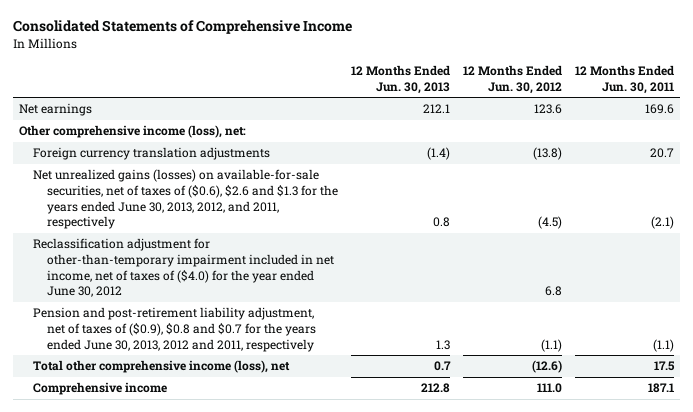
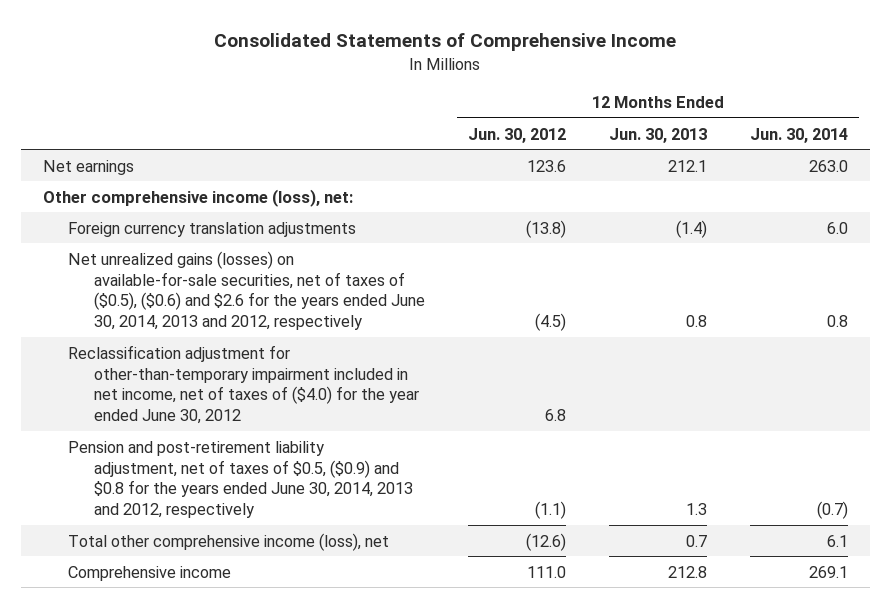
[574,65,674,94] 12 Months Ended Jun. 30, 2011 -> none
none -> [750,127,849,143] Jun. 30, 2014
[32,169,338,230] Net unrealized gains (losses) on available-for-sale securities, net of taxes of ($0.6), $2.6 and $1.3 for the years ended June 30, 2013, 2012, and 2011, respectively -> [68,250,425,331] Net unrealized gains (losses) on available-for-sale securities, net of taxes of ($0.5), ($0.6) and $2.6 for the years ended June 30, 2014, 2013 and 2012, respectively
[32,307,316,352] Pension and post-retirement liability adjustment, net of taxes of ($0.9), $0.8 and $0.7 for the years ended June 30, 2013, 2012 and 2011, respectively -> [68,440,413,519] Pension and post-retirement liability adjustment, net of taxes of $0.5, ($0.9) and $0.8 for the years ended June 30, 2014, 2013 and 2012, respectively

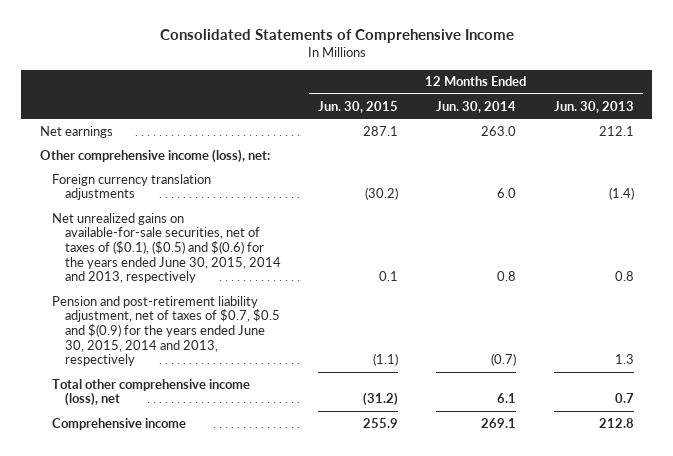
[467,127,566,143] Jun. 30, 2012 -> none
none -> [318,100,399,113] Jun. 30, 2015
[68,344,419,425] Reclassification adjustment for other-than-temporary impairment included in net income, net of taxes of ($4.0) for the year ended June 30, 2012 -> none
[68,250,425,331] Net unrealized gains (losses) on available-for-sale securities, net of taxes of ($0.5), ($0.6) and $2.6 for the years ended June 30, 2014, 2013 and 2012, respectively -> [52,212,281,284] Net unrealized gains on available-for-sale securities, net of taxes of ($0.1), ($0.5) and $(0.6) for the years ended June 30, 2015, 2014 and 2013, respectively
[68,440,413,519] Pension and post-retirement liability adjustment, net of taxes of $0.5, ($0.9) and $0.8 for the years ended June 30, 2014, 2013 and 2012, respectively -> [52,295,280,367] Pension and post-retirement liability adjustment, net of taxes of $0.7, $0.5 and $(0.9) for the years ended June 30, 2015, 2014 and 2013, respectively

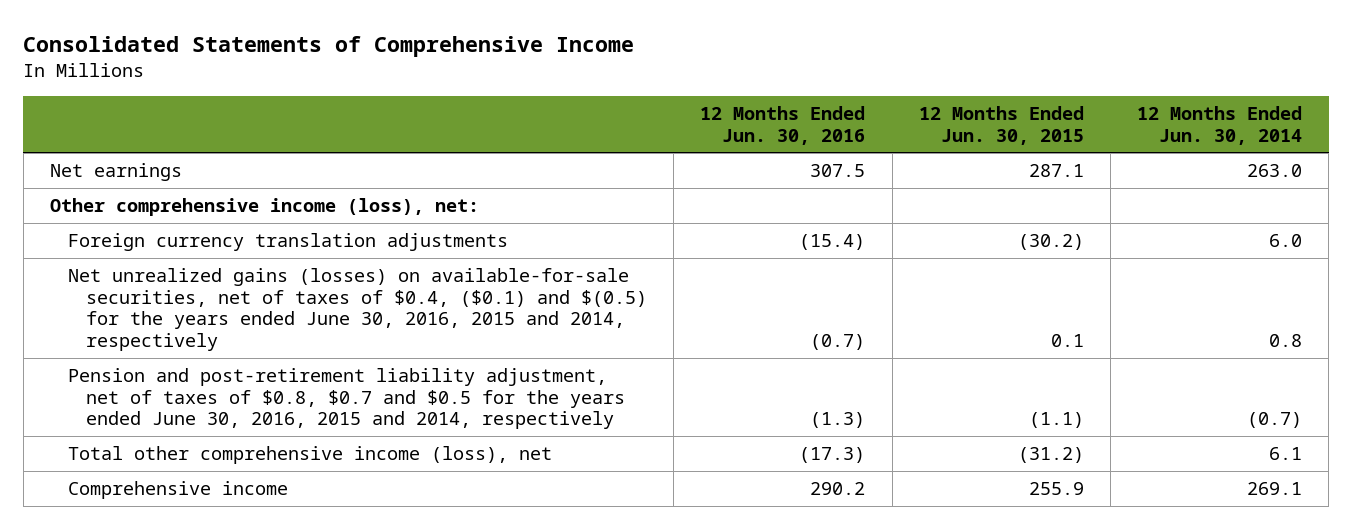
[553,100,634,113] Jun. 30, 2013 -> none
none -> [700,105,866,145] 12 Months Ended Jun. 30, 2016
[52,212,281,284] Net unrealized gains on available-for-sale securities, net of taxes of ($0.1), ($0.5) and $(0.6) for the years ended June 30, 2015, 2014 and 2013, respectively -> [67,268,647,352] Net unrealized gains (losses) on available-for-sale securities, net of taxes of $0.4, ($0.1) and $(0.5) for the years ended June 30, 2016, 2015 and 2014, respectively
[52,295,280,367] Pension and post-retirement liability adjustment, net of taxes of $0.7, $0.5 and $(0.9) for the years ended June 30, 2015, 2014 and 2013, respectively -> [67,368,625,430] Pension and post-retirement liability adjustment, net of taxes of $0.8, $0.7 and $0.5 for the years ended June 30, 2016, 2015 and 2014, respectively

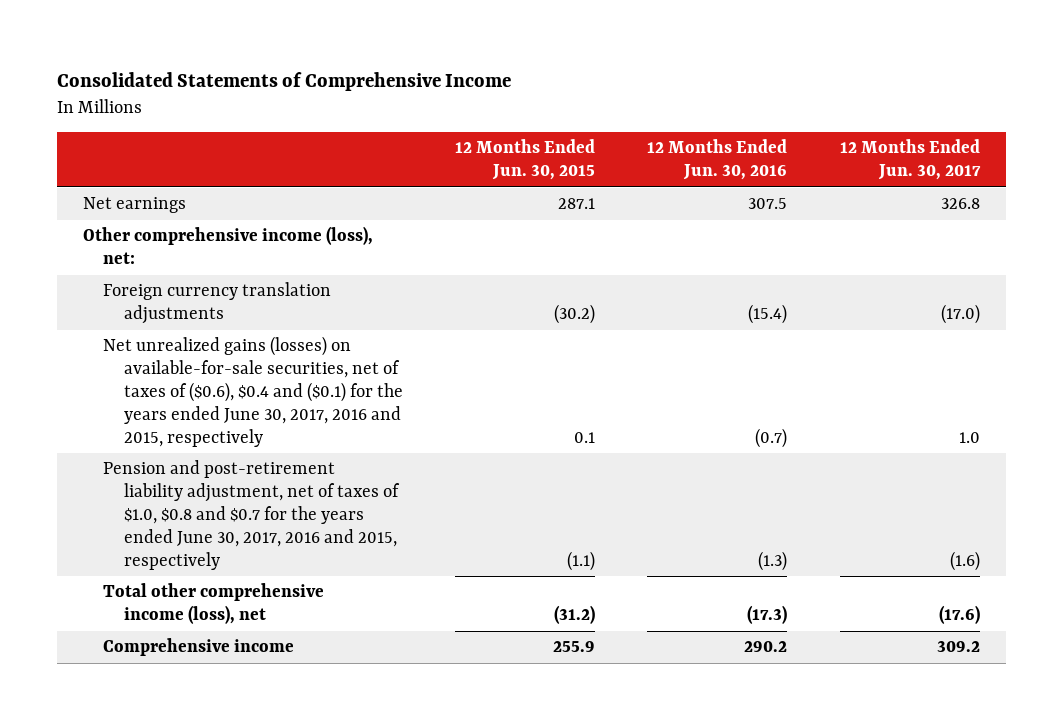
[1137,105,1303,145] 12 Months Ended Jun. 30, 2014 -> none
none -> [839,139,981,181] 12 Months Ended Jun. 30, 2017
[67,268,647,352] Net unrealized gains (losses) on available-for-sale securities, net of taxes of $0.4, ($0.1) and $(0.5) for the years ended June 30, 2016, 2015 and 2014, respectively -> [103,336,404,447] Net unrealized gains (losses) on available-for-sale securities, net of taxes of ($0.6), $0.4 and ($0.1) for the years ended June 30, 2017, 2016 and 2015, respectively
[67,368,625,430] Pension and post-retirement liability adjustment, net of taxes of $0.8, $0.7 and $0.5 for the years ended June 30, 2016, 2015 and 2014, respectively -> [103,460,401,570] Pension and post-retirement liability adjustment, net of taxes of $1.0, $0.8 and $0.7 for the years ended June 30, 2017, 2016 and 2015, respectively

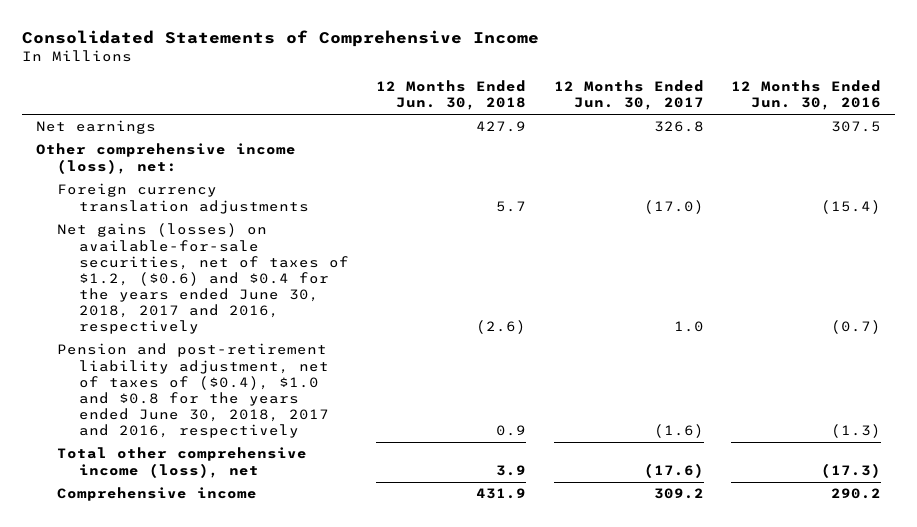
[455,139,596,181] 12 Months Ended Jun. 30, 2015 -> none
none -> [376,79,527,111] 12 Months Ended Jun. 30, 2018
[103,336,404,447] Net unrealized gains (losses) on available-for-sale securities, net of taxes of ($0.6), $0.4 and ($0.1) for the years ended June 30, 2017, 2016 and 2015, respectively -> [57,223,349,335] Net gains (losses) on available-for-sale securities, net of taxes of $1.2, ($0.6) and $0.4 for the years ended June 30, 2018, 2017 and 2016, respectively
[103,460,401,570] Pension and post-retirement liability adjustment, net of taxes of $1.0, $0.8 and $0.7 for the years ended June 30, 2017, 2016 and 2015, respectively -> [57,343,329,439] Pension and post-retirement liability adjustment, net of taxes of ($0.4), $1.0 and $0.8 for the years ended June 30, 2018, 2017 and 2016, respectively

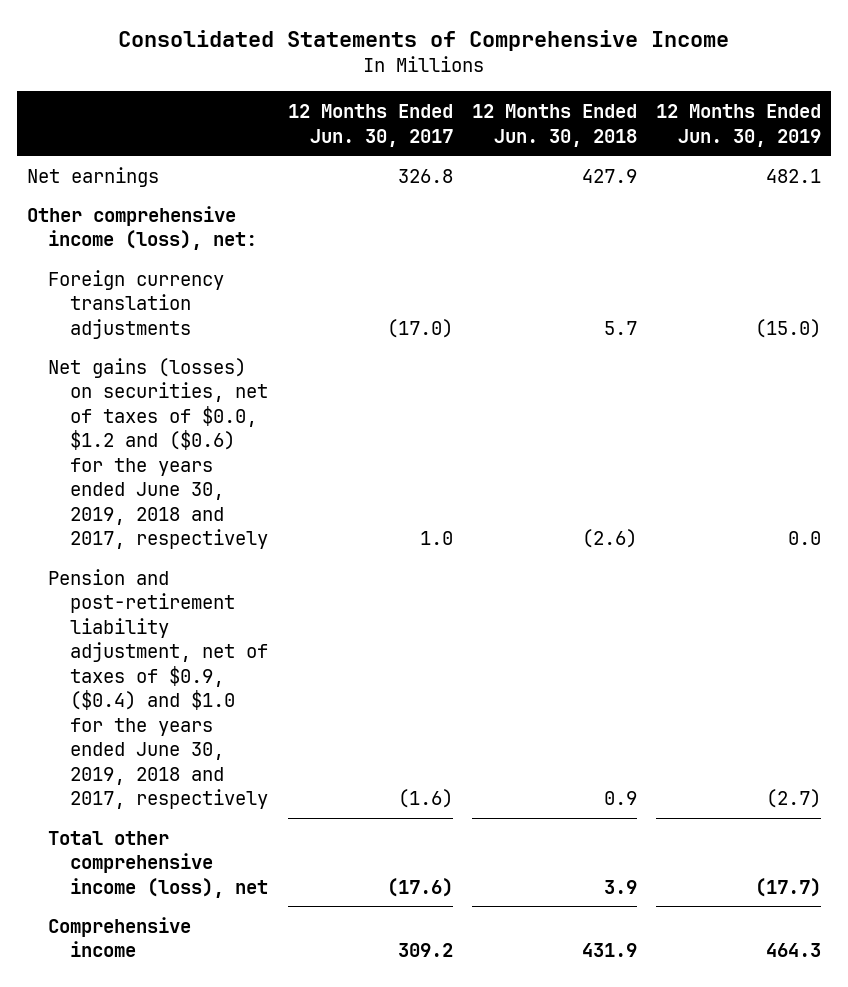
[731,79,882,111] 12 Months Ended Jun. 30, 2016 -> none
none -> [656,104,822,147] 12 Months Ended Jun. 30, 2019
[57,223,349,335] Net gains (losses) on available-for-sale securities, net of taxes of $1.2, ($0.6) and $0.4 for the years ended June 30, 2018, 2017 and 2016, respectively -> [48,357,269,550] Net gains (losses) on securities, net of taxes of $0.0, $1.2 and ($0.6) for the years ended June 30, 2019, 2018 and 2017, respectively
[57,343,329,439] Pension and post-retirement liability adjustment, net of taxes of ($0.4), $1.0 and $0.8 for the years ended June 30, 2018, 2017 and 2016, respectively -> [48,568,269,810] Pension and post-retirement liability adjustment, net of taxes of $0.9, ($0.4) and $1.0 for the years ended June 30, 2019, 2018 and 2017, respectively

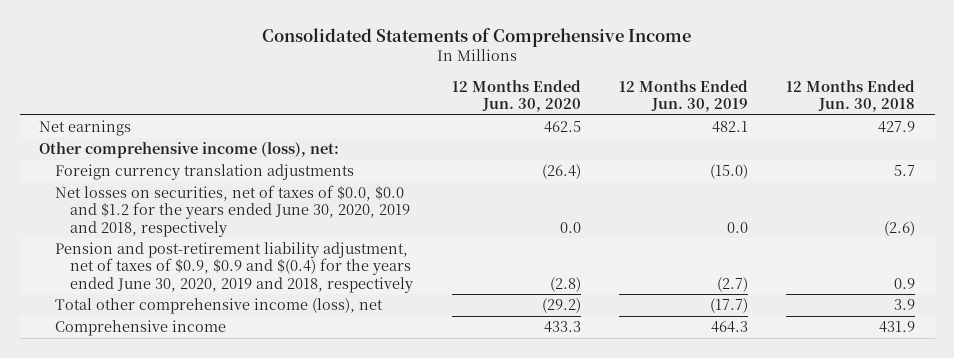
[287,104,453,147] 12 Months Ended Jun. 30, 2017 -> none
none -> [451,79,581,113] 12 Months Ended Jun. 30, 2020
[48,357,269,550] Net gains (losses) on securities, net of taxes of $0.0, $1.2 and ($0.6) for the years ended June 30, 2019, 2018 and 2017, respectively -> [54,185,411,237] Net losses on securities, net of taxes of $0.0, $0.0 and $1.2 for the years ended June 30, 2020, 2019 and 2018, respectively
[48,568,269,810] Pension and post-retirement liability adjustment, net of taxes of $0.9, ($0.4) and $1.0 for the years ended June 30, 2019, 2018 and 2017, respectively -> [54,242,414,293] Pension and post-retirement liability adjustment, net of taxes of $0.9, $0.9 and $(0.4) for the years ended June 30, 2020, 2019 and 2018, respectively

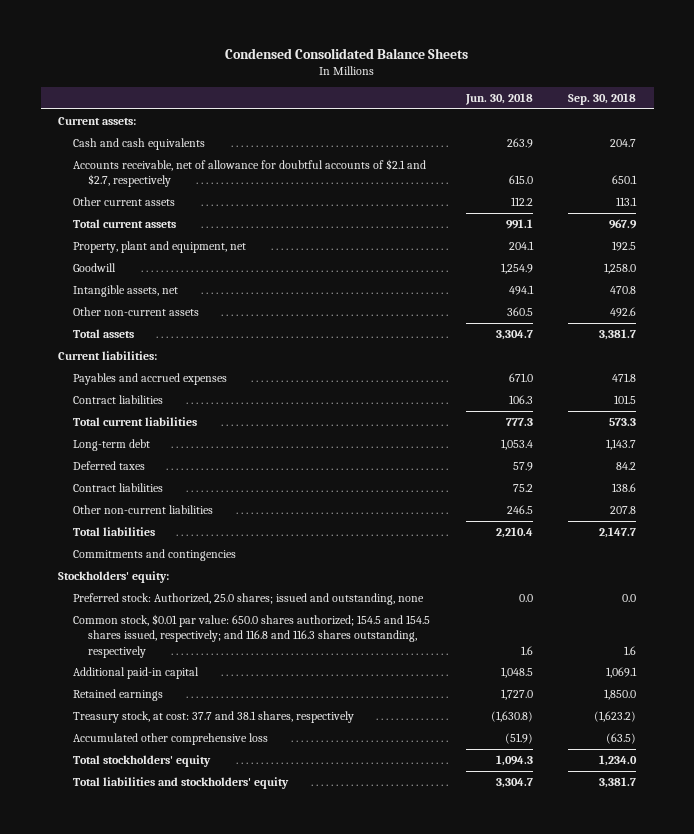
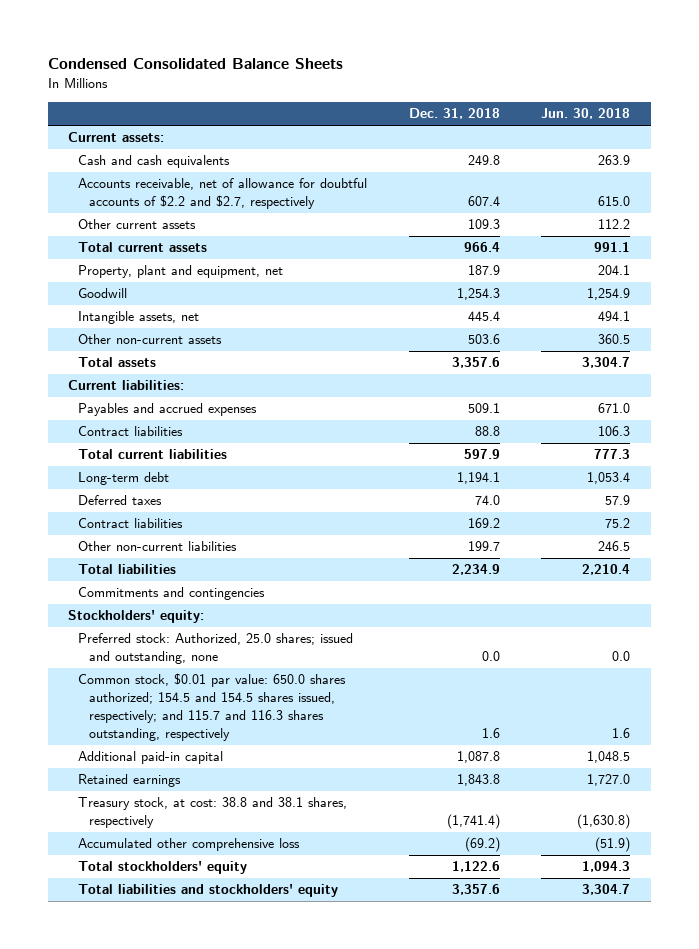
[567,93,636,106] Sep. 30, 2018 -> none
none -> [408,108,500,120] Dec. 31, 2018
[73,158,427,188] Accounts receivable, net of allowance for doubtful accounts of $2.1 and $2.7, respectively -> [78,178,368,210] Accounts receivable, net of allowance for doubtful accounts of $2.2 and $2.7, respectively
[73,613,431,658] Common stock, $0.01 par value: 650.0 shares authorized; 154.5 and 154.5 shares issued, respectively; and 116.8 and 116.3 shares outstanding, respectively -> [78,673,347,742] Common stock, $0.01 par value: 650.0 shares authorized; 154.5 and 154.5 shares issued, respectively; and 115.7 and 116.3 shares outstanding, respectively
[73,710,355,723] Treasury stock, at cost: 37.7 and 38.1 shares, respectively -> [78,797,348,829] Treasury stock, at cost: 38.8 and 38.1 shares, respectively

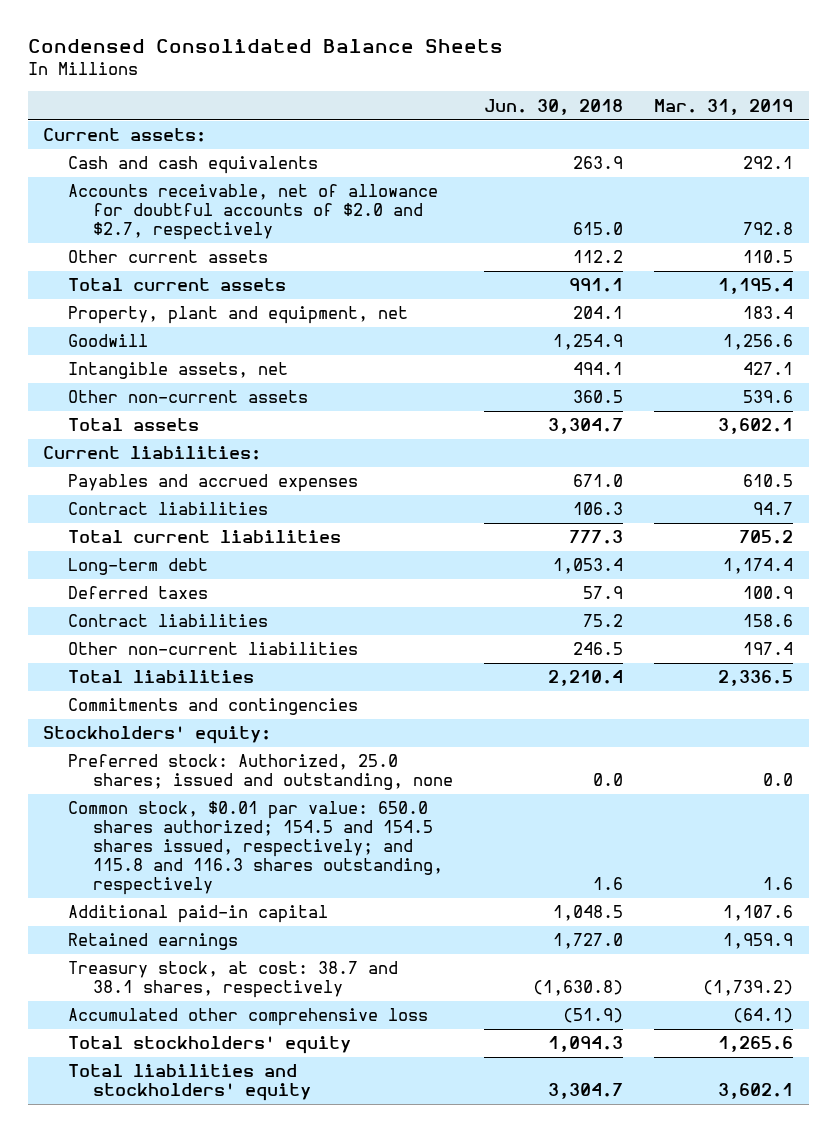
[408,108,500,120] Dec. 31, 2018 -> none
none -> [654,98,794,115] Mar. 31, 2019
[78,178,368,210] Accounts receivable, net of allowance for doubtful accounts of $2.2 and $2.7, respectively -> [68,184,439,241] Accounts receivable, net of allowance for doubtful accounts of $2.0 and $2.7, respectively
[78,673,347,742] Common stock, $0.01 par value: 650.0 shares authorized; 154.5 and 154.5 shares issued, respectively; and 115.7 and 116.3 shares outstanding, respectively -> [68,801,443,895] Common stock, $0.01 par value: 650.0 shares authorized; 154.5 and 154.5 shares issued, respectively; and 115.8 and 116.3 shares outstanding, respectively
[78,797,348,829] Treasury stock, at cost: 38.8 and 38.1 shares, respectively -> [68,961,399,999] Treasury stock, at cost: 38.7 and 38.1 shares, respectively

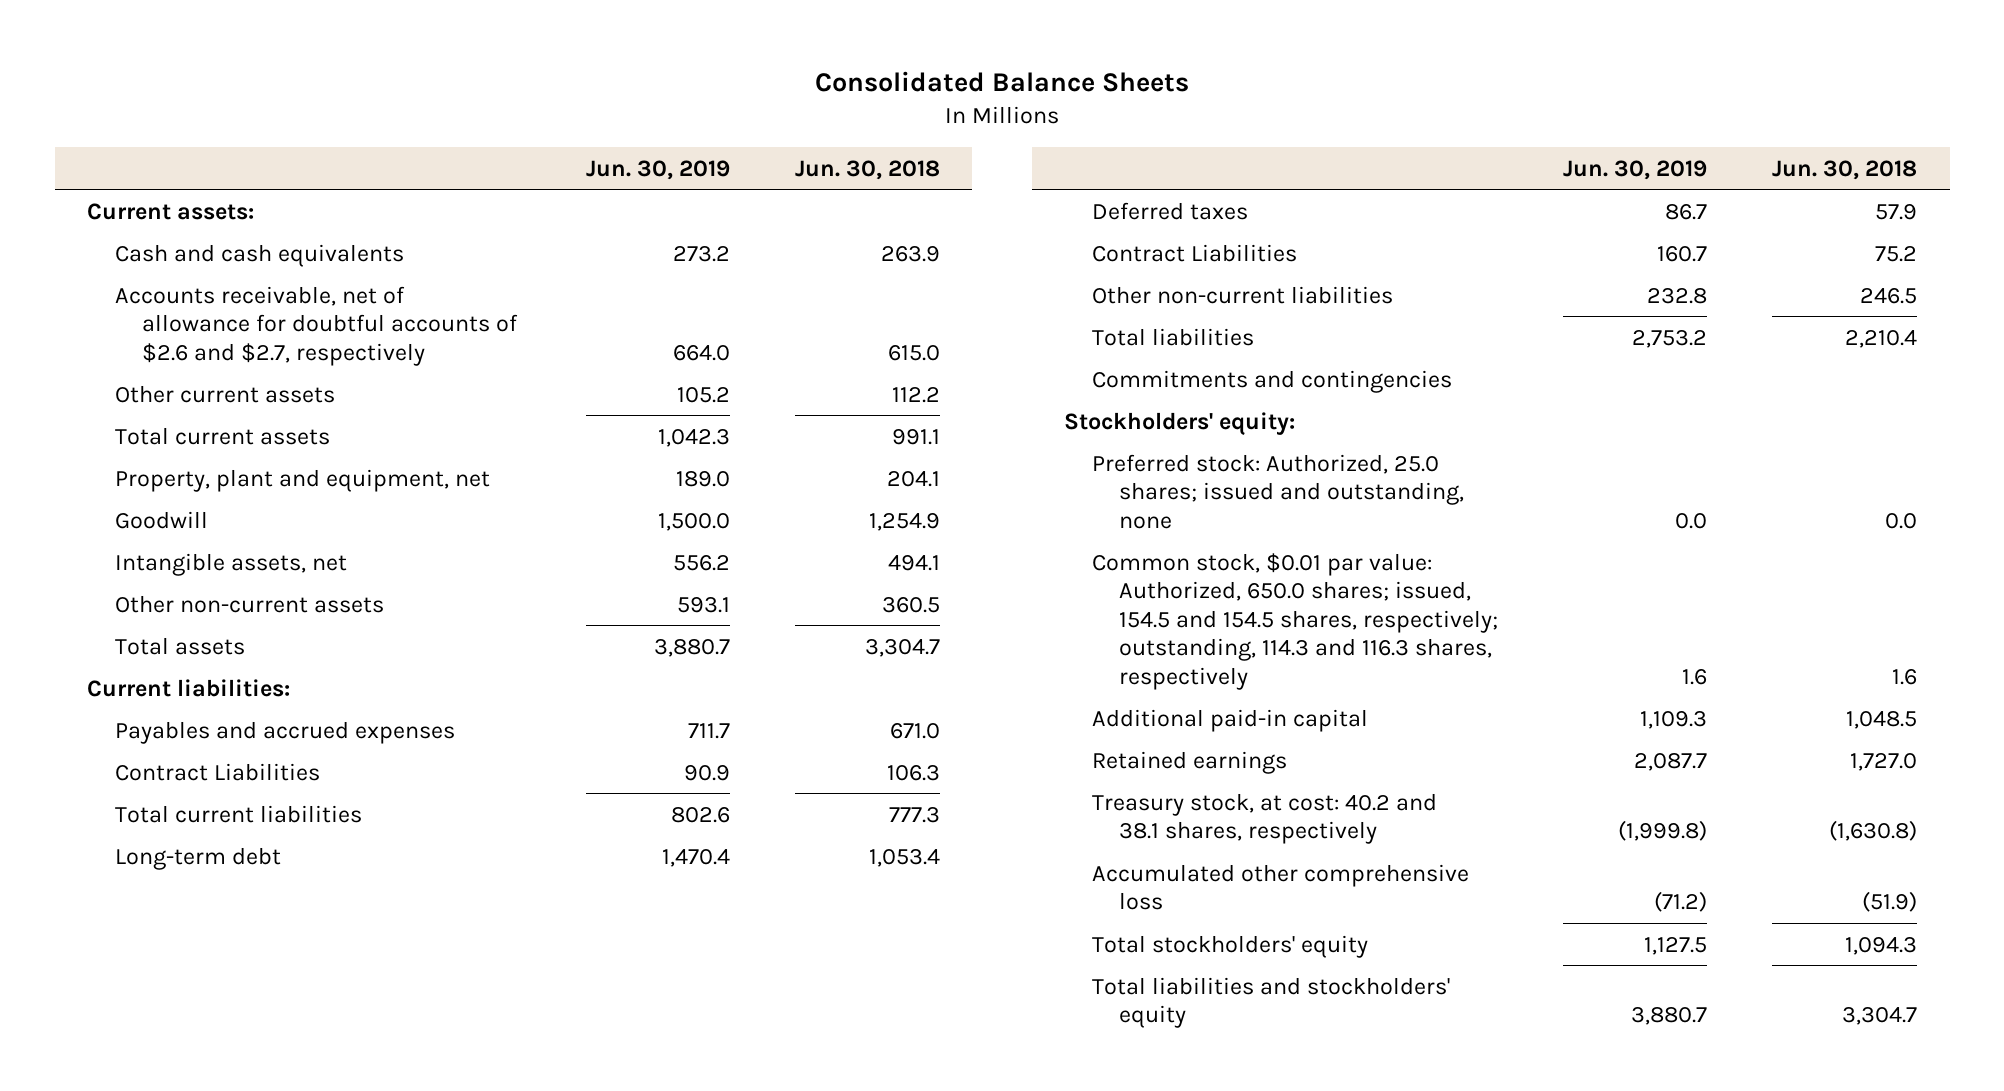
[27,39,503,54] Condensed Consolidated Balance Sheets -> [815,71,1190,93] Consolidated Balance Sheets
[654,98,794,115] Mar. 31, 2019 -> none
none -> [586,159,731,180] Jun. 30, 2019
[68,184,439,241] Accounts receivable, net of allowance for doubtful accounts of $2.0 and $2.7, respectively -> [114,285,519,366] Accounts receivable, net of allowance for doubtful accounts of $2.6 and $2.7, respectively
[68,502,269,516] Contract liabilities -> [114,762,320,781] Contract Liabilities
[68,614,269,628] Contract liabilities -> [1091,243,1297,262] Contract Liabilities
[68,801,443,895] Common stock, $0.01 par value: 650.0 shares authorized; 154.5 and 154.5 shares issued, respectively; and 115.8 and 116.3 shares outstanding, respectively -> [1091,552,1499,690] Common stock, $0.01 par value: Authorized, 650.0 shares; issued, 154.5 and 154.5 shares, respectively; outstanding, 114.3 and 116.3 shares, respectively
[68,961,399,999] Treasury stock, at cost: 38.7 and 38.1 shares, respectively -> [1091,792,1437,845] Treasury stock, at cost: 40.2 and 38.1 shares, respectively

